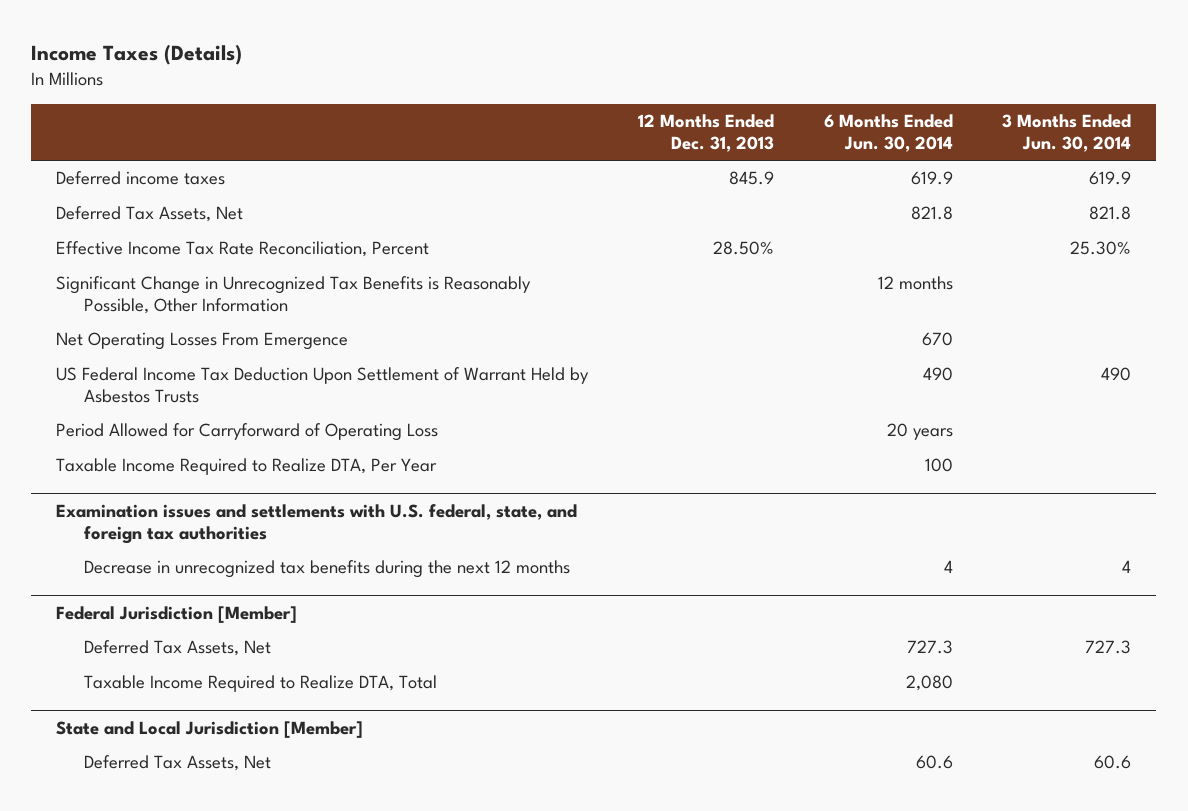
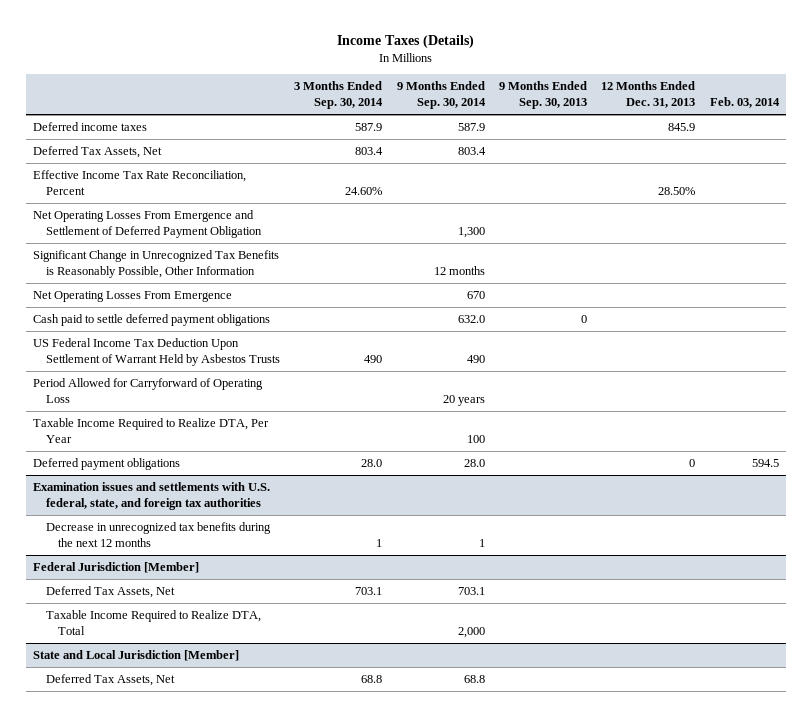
[823,114,953,153] 6 Months Ended Jun. 30, 2014 -> none
[1002,114,1132,153] 3 Months Ended Jun. 30, 2014 -> none
none -> [294,81,384,110] 3 Months Ended Sep. 30, 2014
none -> [396,81,486,110] 9 Months Ended Sep. 30, 2014
none -> [498,81,587,110] 9 Months Ended Sep. 30, 2013
none -> [709,97,780,109] Feb. 03, 2014
none -> [33,210,262,239] Net Operating Losses From Emergence and Settlement of Deferred Payment Obligation
none -> [33,314,271,327] Cash paid to settle deferred payment obligations
none -> [33,458,181,471] Deferred payment obligations

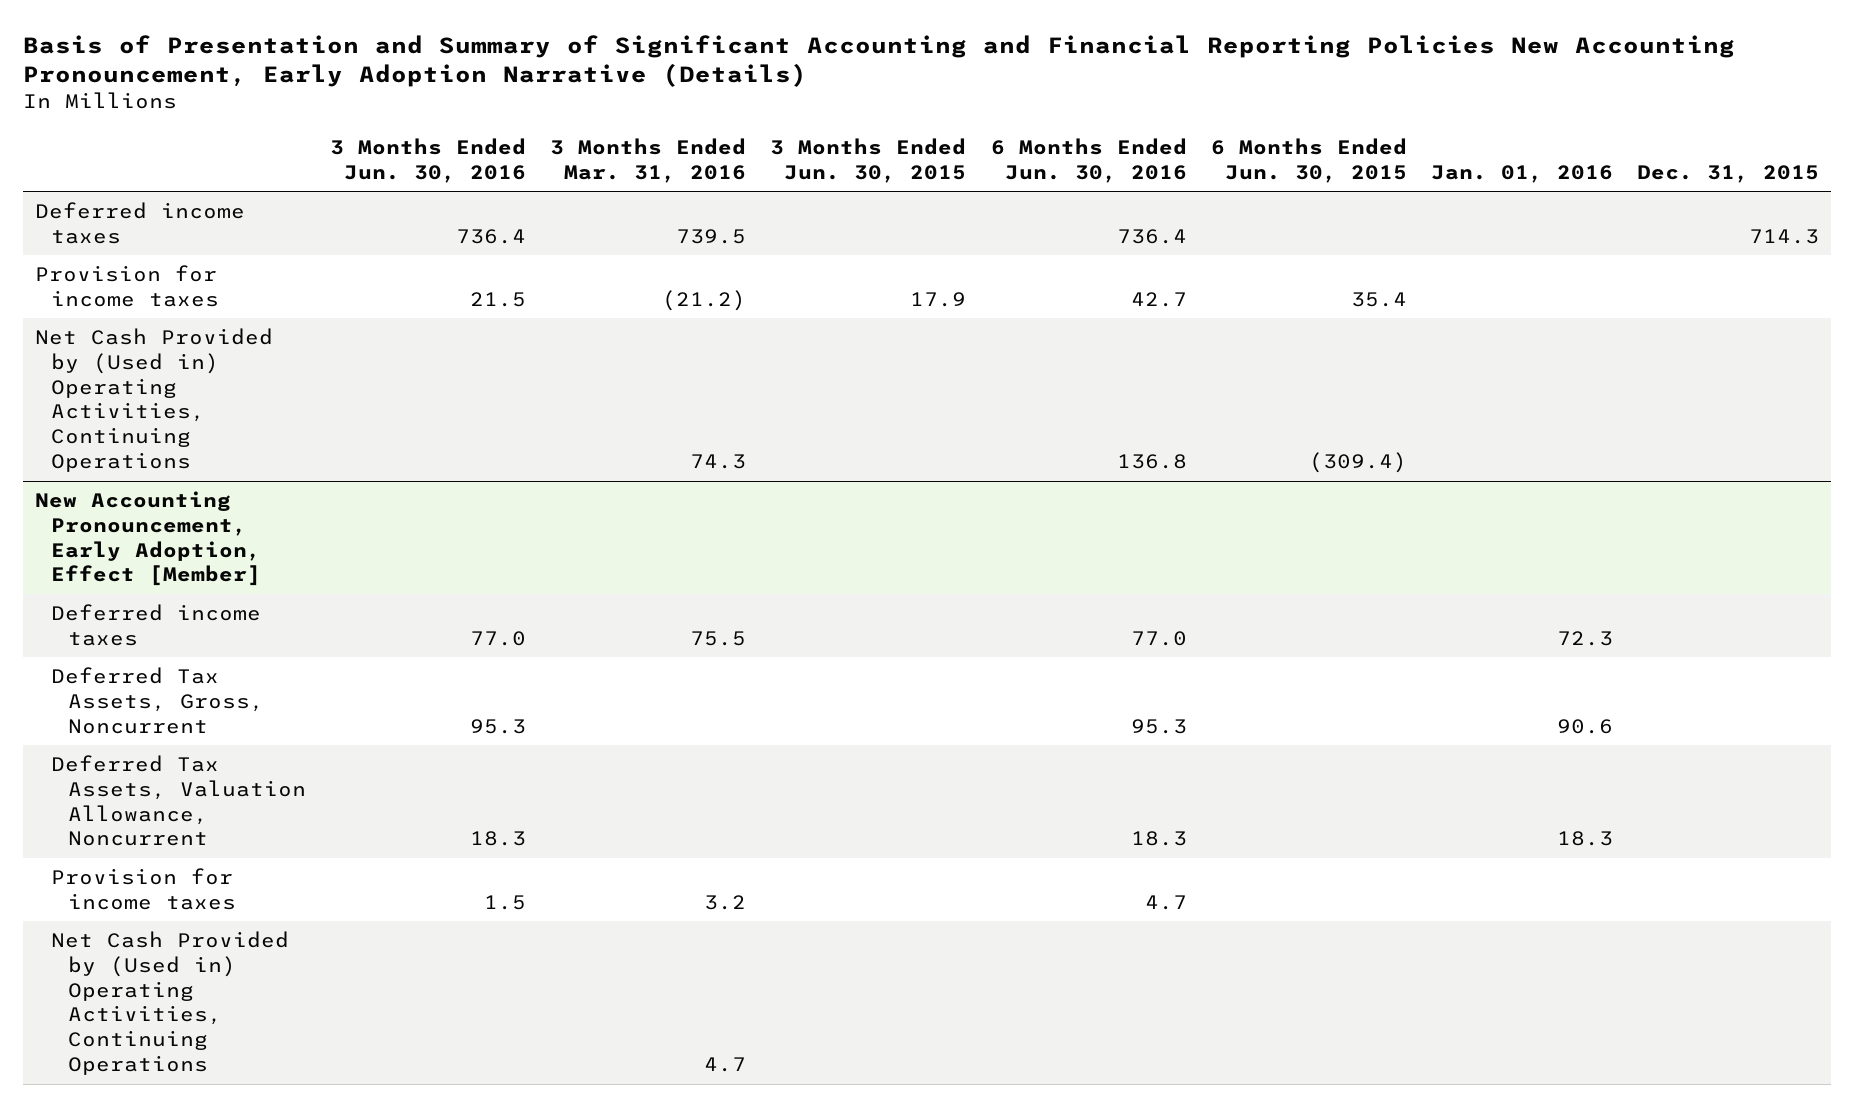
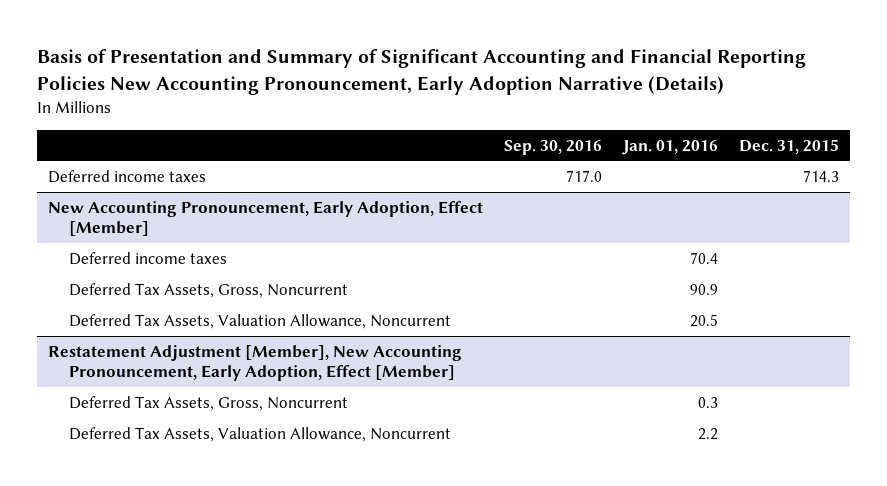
[330,137,527,183] 3 Months Ended Jun. 30, 2016 -> none
[550,137,747,183] 3 Months Ended Mar. 31, 2016 -> none
[770,137,967,183] 3 Months Ended Jun. 30, 2015 -> none
[990,137,1187,183] 6 Months Ended Jun. 30, 2016 -> none
[1210,137,1407,183] 6 Months Ended Jun. 30, 2015 -> none
none -> [503,139,602,155] Sep. 30, 2016
[34,265,220,307] Provision for income taxes -> none
[34,328,273,472] Net Cash Provided by (Used in) Operating Activities, Continuing Operations -> none
[51,868,237,910] Provision for income taxes -> none
[51,931,290,1075] Net Cash Provided by (Used in) Operating Activities, Continuing Operations -> none
[1556,630,1613,646] 72.3 -> [690,251,719,264] 70.4
[1556,718,1613,734] 90.6 -> [690,283,719,295] 90.9
[1556,831,1613,847] 18.3 -> [690,313,719,327] 20.5
none -> [47,344,462,382] Restatement Adjustment [Member], New Accounting Pronouncement, Early Adoption, Effect [Member]
none -> [69,395,349,411] Deferred Tax Assets, Gross, Noncurrent
none -> [69,426,452,442] Deferred Tax Assets, Valuation Allowance, Noncurrent

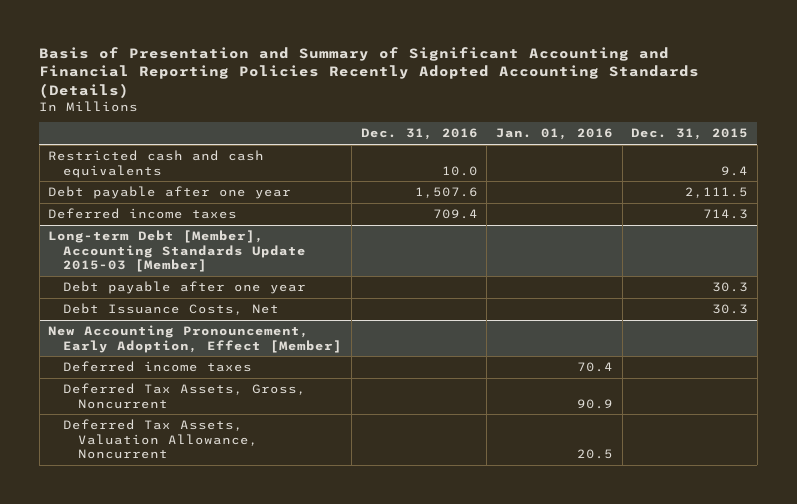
[36,49,806,95] Basis of Presentation and Summary of Significant Accounting and Financial Reporting Policies New Accounting Pronouncement, Early Adoption Narrative (Details) -> [39,46,700,98] Basis of Presentation and Summary of Significant Accounting and Financial Reporting Policies Recently Adopted Accounting Standards (Details)
[503,139,602,155] Sep. 30, 2016 -> none
none -> [360,128,478,141] Dec. 31, 2016
none -> [48,149,265,178] Restricted cash and cash equivalents
none -> [48,185,292,199] Debt payable after one year
none -> [48,229,307,273] Long-term Debt [Member], Accounting Standards Update 2015-03 [Member]
none -> [63,280,307,294] Debt payable after one year
none -> [63,302,280,315] Debt Issuance Costs, Net
[47,344,462,382] Restatement Adjustment [Member], New Accounting Pronouncement, Early Adoption, Effect [Member] -> none
[69,395,349,411] Deferred Tax Assets, Gross, Noncurrent -> none
[69,426,452,442] Deferred Tax Assets, Valuation Allowance, Noncurrent -> none

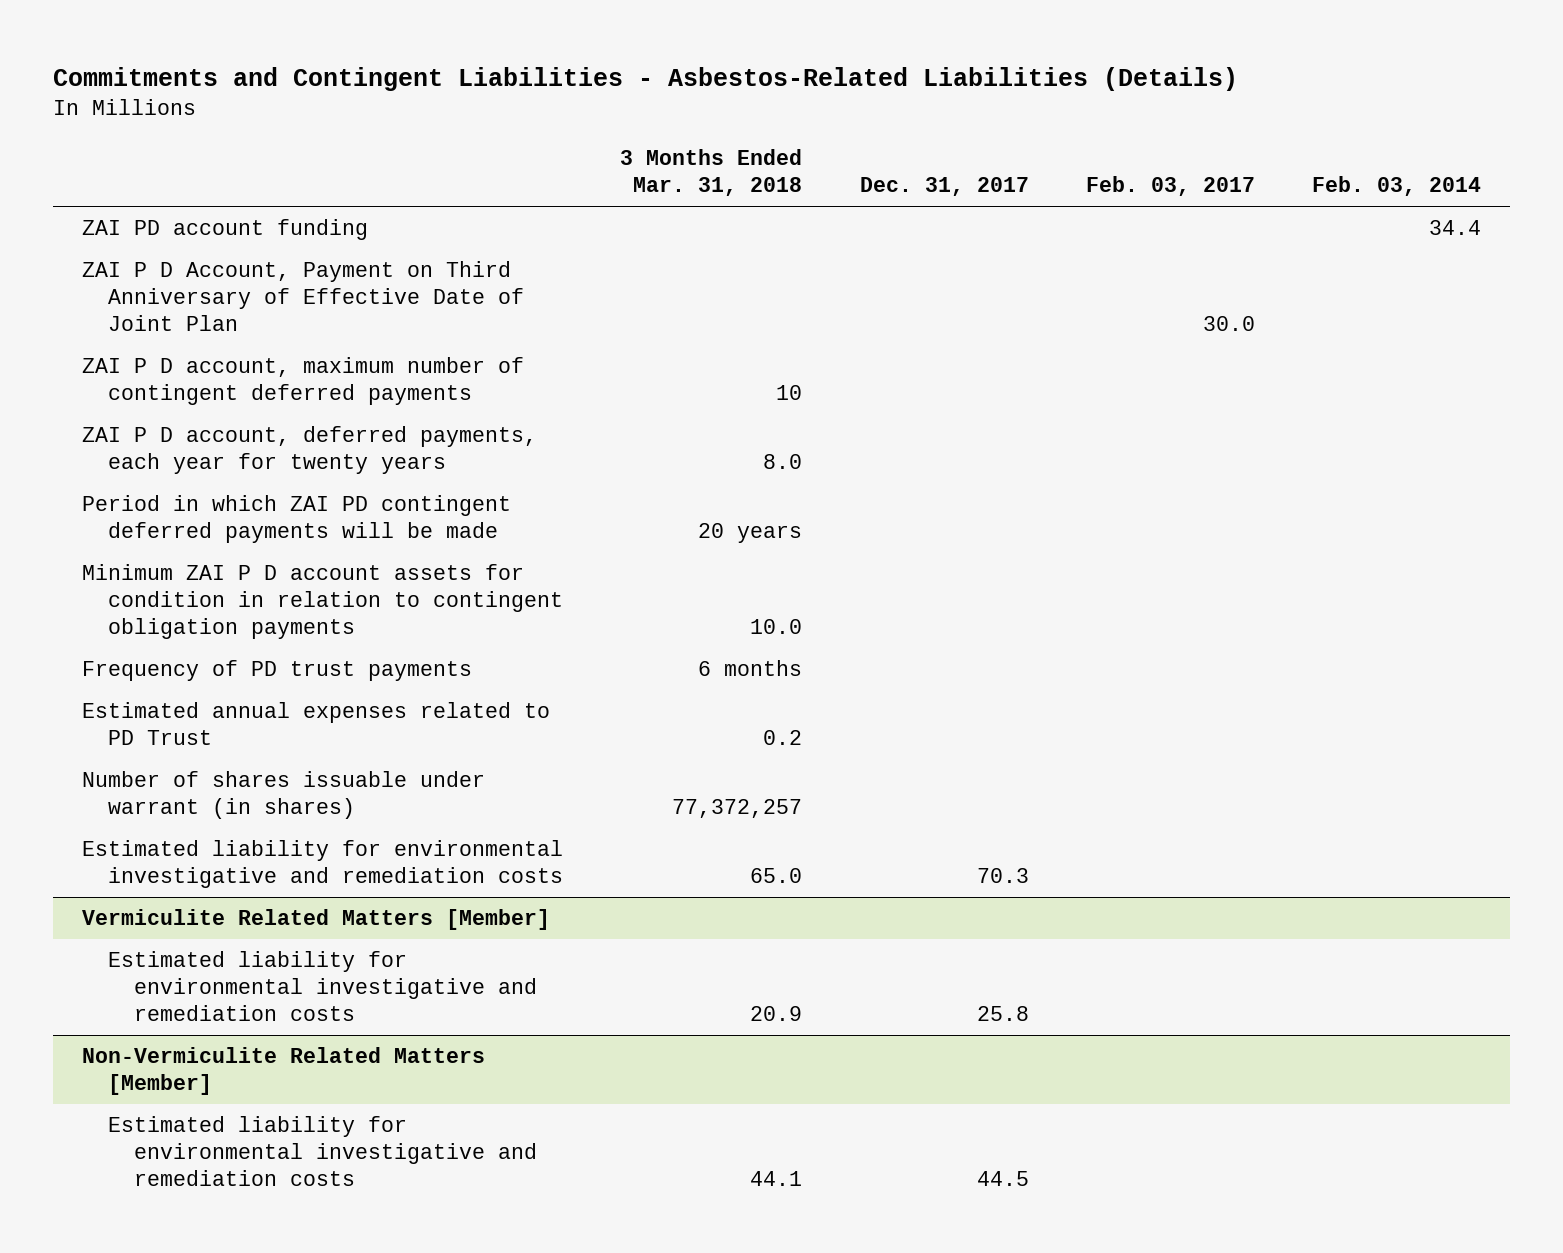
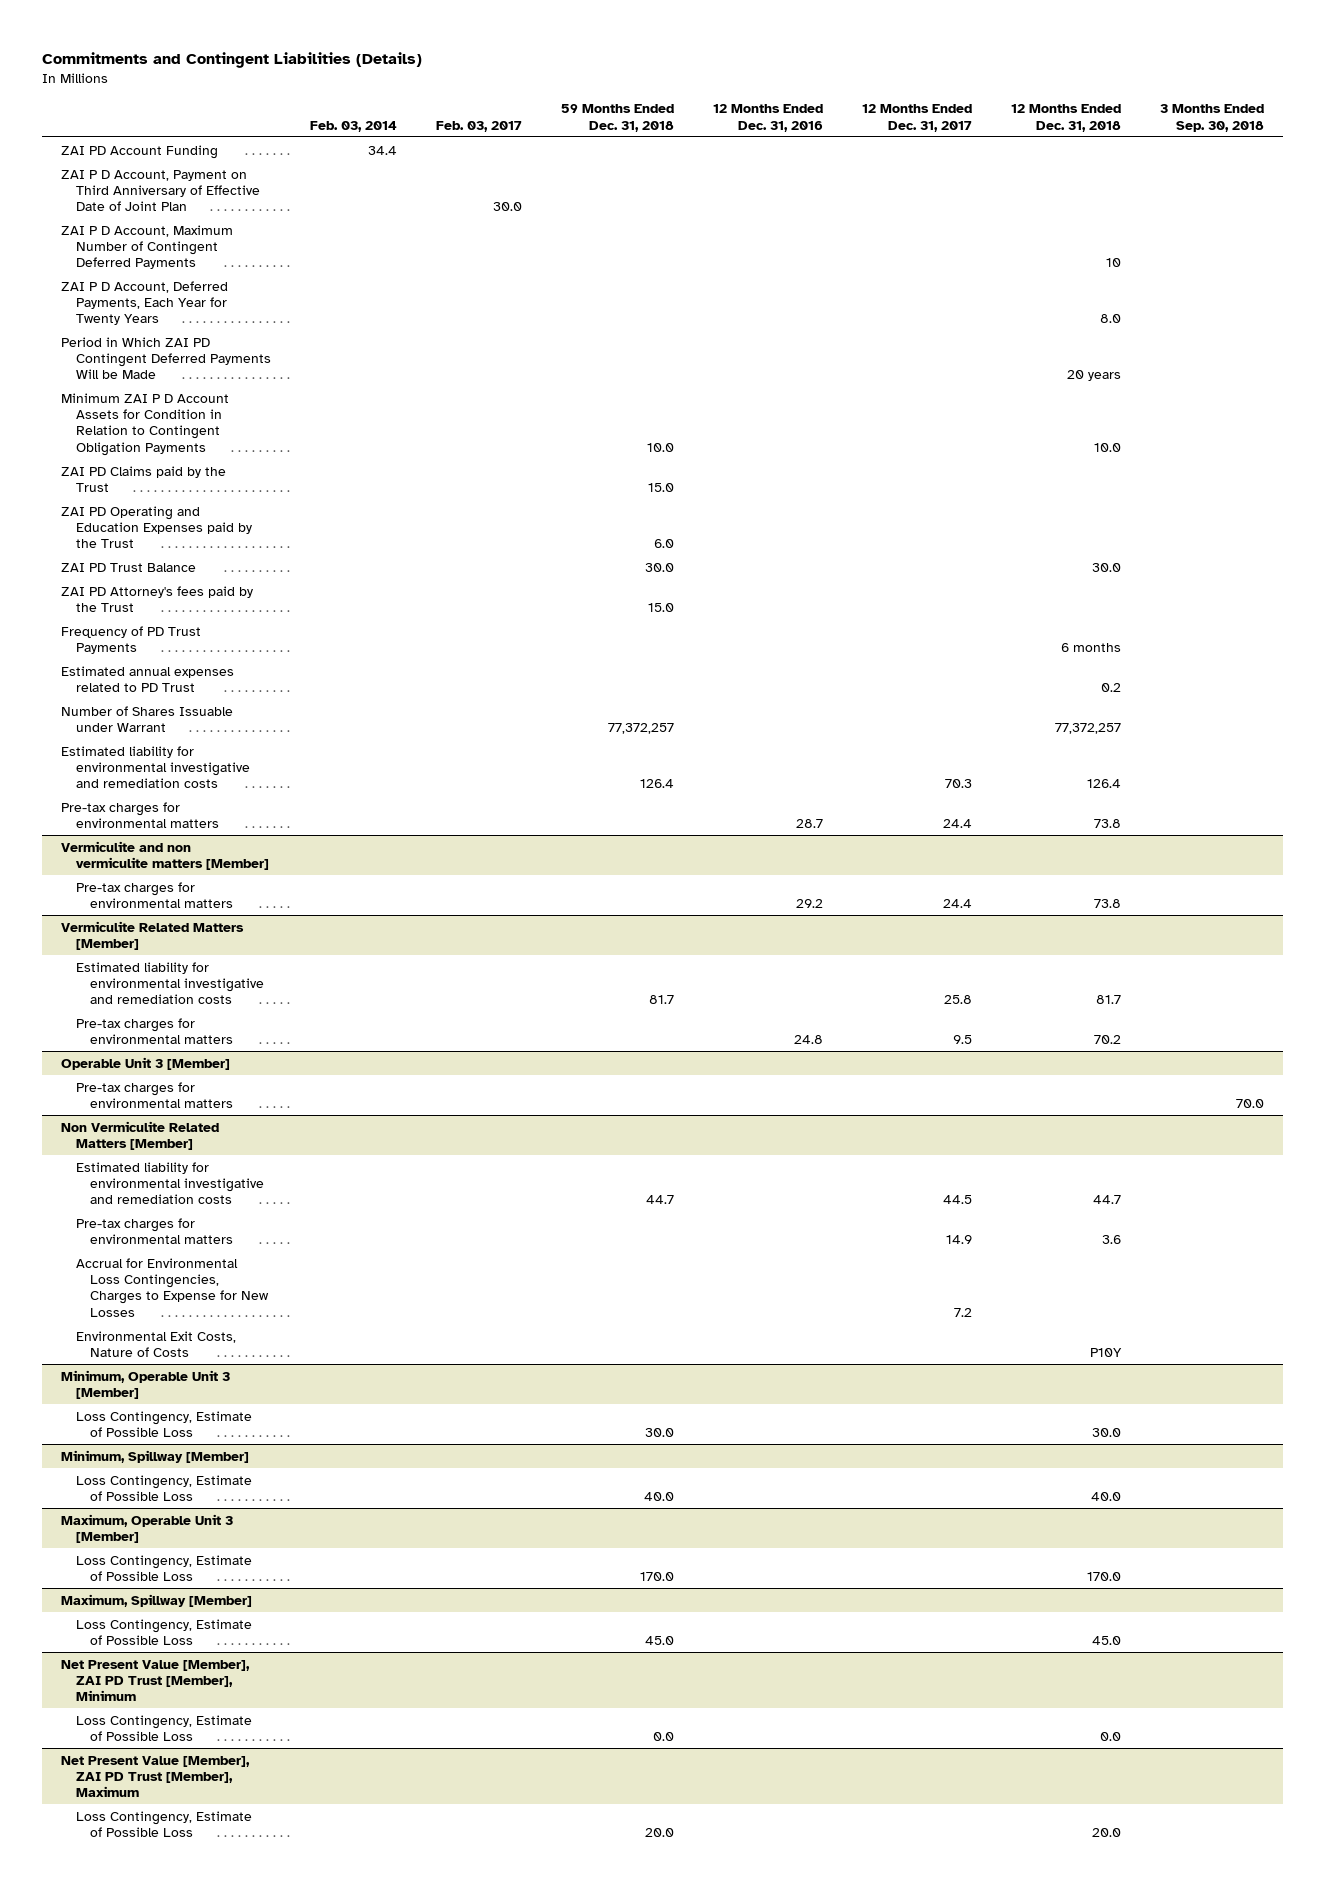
[52,67,1238,92] Commitments and Contingent Liabilities - Asbestos-Related Liabilities (Details) -> [41,51,422,68] Commitments and Contingent Liabilities (Details)
[620,149,803,196] 3 Months Ended Mar. 31, 2018 -> none
[859,176,1029,196] Dec. 31, 2017 -> none
none -> [560,104,674,132] 59 Months Ended Dec. 31, 2018
none -> [712,104,823,132] 12 Months Ended Dec. 31, 2016
none -> [861,104,972,132] 12 Months Ended Dec. 31, 2017
none -> [1010,104,1121,132] 12 Months Ended Dec. 31, 2018
none -> [1159,104,1264,132] 3 Months Ended Sep. 30, 2018
[81,219,368,241] ZAI PD account funding -> [61,144,219,159] ZAI PD Account Funding
[81,357,524,405] ZAI P D account, maximum number of contingent deferred payments -> [61,224,234,270] ZAI P D Account, Maximum Number of Contingent Deferred Payments
[81,426,537,474] ZAI P D account, deferred payments, each year for twenty years -> [61,280,229,326] ZAI P D Account, Deferred Payments, Each Year for Twenty Years
[81,495,511,543] Period in which ZAI PD contingent deferred payments will be made -> [61,336,271,380] Period in Which ZAI PD Contingent Deferred Payments Will be Made
[81,564,563,639] Minimum ZAI P D account assets for condition in relation to contingent obligation payments -> [61,392,230,456] Minimum ZAI P D Account Assets for Condition in Relation to Contingent Obligation Payments
none -> [61,465,227,492] ZAI PD Claims paid by the Trust
none -> [61,505,252,549] ZAI PD Operating and Education Expenses paid by the Trust
none -> [61,562,197,572] ZAI PD Trust Balance
none -> [61,585,254,612] ZAI PD Attorney's fees paid by the Trust
[81,660,472,682] Frequency of PD trust payments -> [61,625,202,654] Frequency of PD Trust Payments
[81,771,485,819] Number of shares issuable under warrant (in shares) -> [61,705,234,732] Number of Shares Issuable under Warrant
none -> [61,801,219,828] Pre-tax charges for environmental matters
none -> [61,840,269,870] Vermiculite and non vermiculite matters [Member]
none -> [75,881,233,908] Pre-tax charges for environmental matters
none -> [75,1017,233,1044] Pre-tax charges for environmental matters
none -> [61,1056,231,1070] Operable Unit 3 [Member]
none -> [75,1081,233,1108] Pre-tax charges for environmental matters
[81,1047,485,1095] Non-Vermiculite Related Matters [Member] -> [61,1120,220,1150] Non Vermiculite Related Matters [Member]
none -> [75,1217,233,1244] Pre-tax charges for environmental matters
none -> [75,1257,269,1317] Accrual for Environmental Loss Contingencies, Charges to Expense for New Losses
none -> [75,1330,236,1357] Environmental Exit Costs, Nature of Costs
none -> [61,1369,231,1399] Minimum, Operable Unit 3 [Member]
none -> [75,1410,252,1437] Loss Contingency, Estimate of Possible Loss
none -> [61,1449,250,1463] Minimum, Spillway [Member]
none -> [75,1474,252,1501] Loss Contingency, Estimate of Possible Loss
none -> [61,1513,234,1543] Maximum, Operable Unit 3 [Member]
none -> [75,1554,252,1581] Loss Contingency, Estimate of Possible Loss
none -> [61,1593,253,1607] Maximum, Spillway [Member]
none -> [75,1618,252,1645] Loss Contingency, Estimate of Possible Loss
none -> [61,1659,251,1702] Net Present Value [Member], ZAI PD Trust [Member], Minimum
none -> [75,1714,252,1741] Loss Contingency, Estimate of Possible Loss
none -> [61,1755,251,1798] Net Present Value [Member], ZAI PD Trust [Member], Maximum
none -> [75,1810,252,1837] Loss Contingency, Estimate of Possible Loss

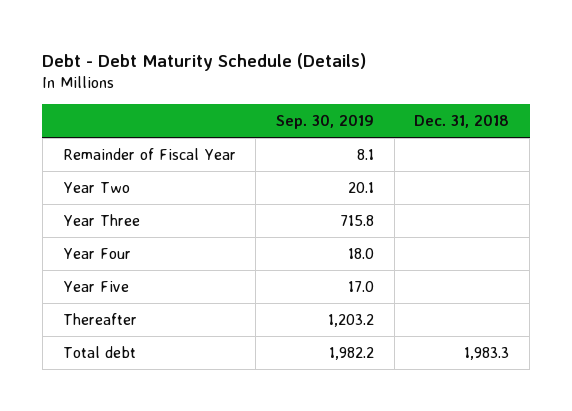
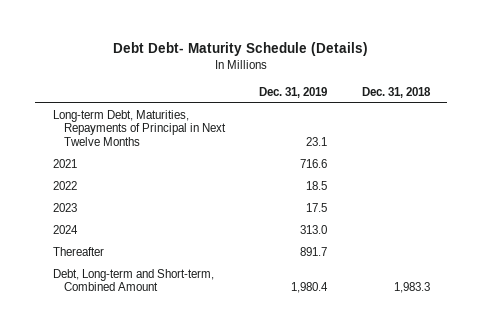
[42,52,367,71] Debt - Debt Maturity Schedule (Details) -> [113,42,369,57] Debt Debt- Maturity Schedule (Details)
[276,114,375,130] Sep. 30, 2019 -> none
none -> [259,86,328,98] Dec. 31, 2019
[62,147,236,160] Remainder of Fiscal Year -> none
none -> [52,110,226,146] Long-term Debt, Maturities, Repayments of Principal in Next Twelve Months
[62,181,130,193] Year Two -> [52,159,77,169] 2021
[62,213,140,226] Year Three -> [52,181,77,191] 2022
[62,247,131,259] Year Four -> [52,203,77,213] 2023
[62,280,129,292] Year Five -> [52,225,78,235] 2024
[62,345,136,358] Total debt -> [52,269,214,292] Debt, Long-term and Short-term, Combined Amount

